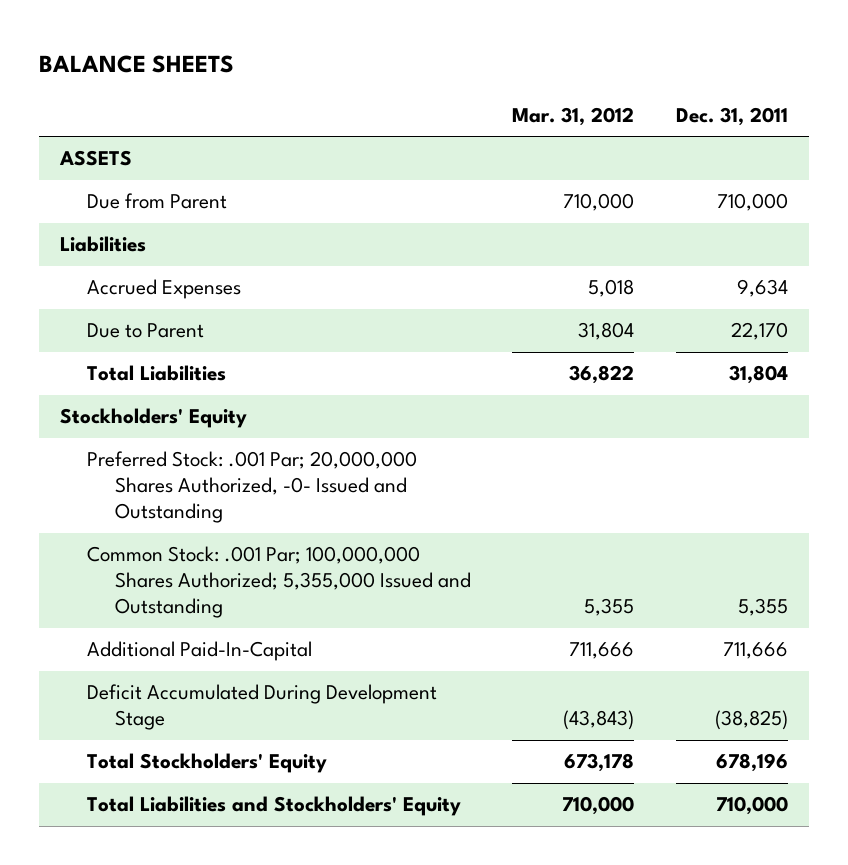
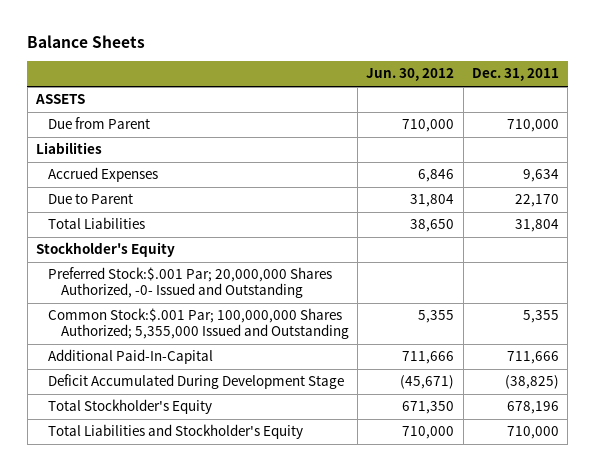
[39,55,235,74] BALANCE SHEETS -> [27,34,146,48] Balance Sheets
[512,106,635,126] Mar. 31, 2012 -> none
none -> [366,68,455,82] Jun. 30, 2012
[60,408,248,429] Stockholders' Equity -> [36,242,176,258] Stockholder's Equity
[87,451,418,524] Preferred Stock: .001 Par; 20,000,000 Shares Authorized, -0- Issued and Outstanding -> [48,267,333,298] Preferred Stock:$.001 Par; 20,000,000 Shares Authorized, -0- Issued and Outstanding
[87,546,471,619] Common Stock: .001 Par; 100,000,000 Shares Authorized; 5,355,000 Issued and Outstanding -> [48,308,349,339] Common Stock:$.001 Par; 100,000,000 Shares Authorized; 5,355,000 Issued and Outstanding
[87,753,328,774] Total Stockholders' Equity -> [48,399,213,415] Total Stockholder's Equity
[87,796,462,817] Total Liabilities and Stockholders' Equity -> [48,424,304,440] Total Liabilities and Stockholder's Equity

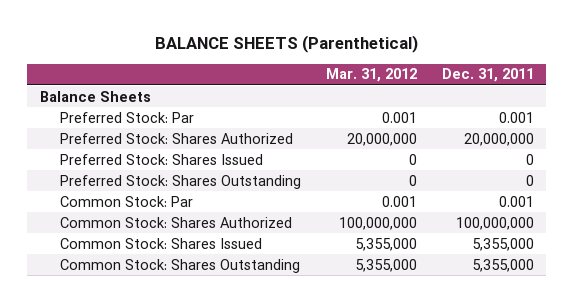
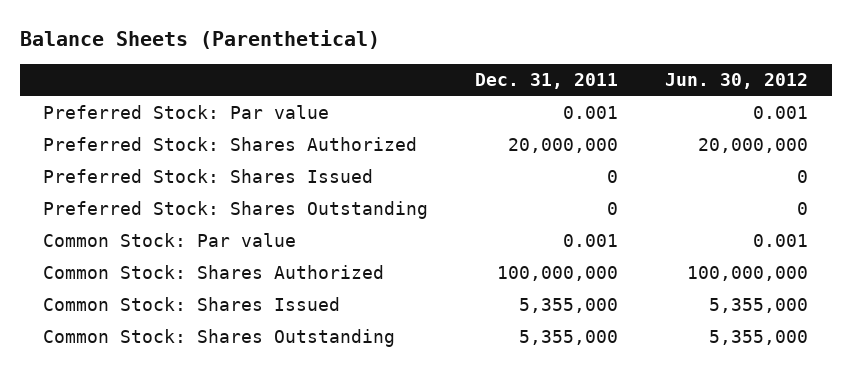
[154,35,418,54] BALANCE SHEETS (Parenthetical) -> [19,30,380,50] Balance Sheets (Parenthetical)
[325,68,417,83] Mar. 31, 2012 -> none
none -> [665,73,809,90] Jun. 30, 2012
[39,90,151,102] Balance Sheets -> none
[59,111,194,123] Preferred Stock: Par -> [43,105,330,120] Preferred Stock: Par value
[59,195,193,207] Common Stock: Par -> [43,233,297,248] Common Stock: Par value

